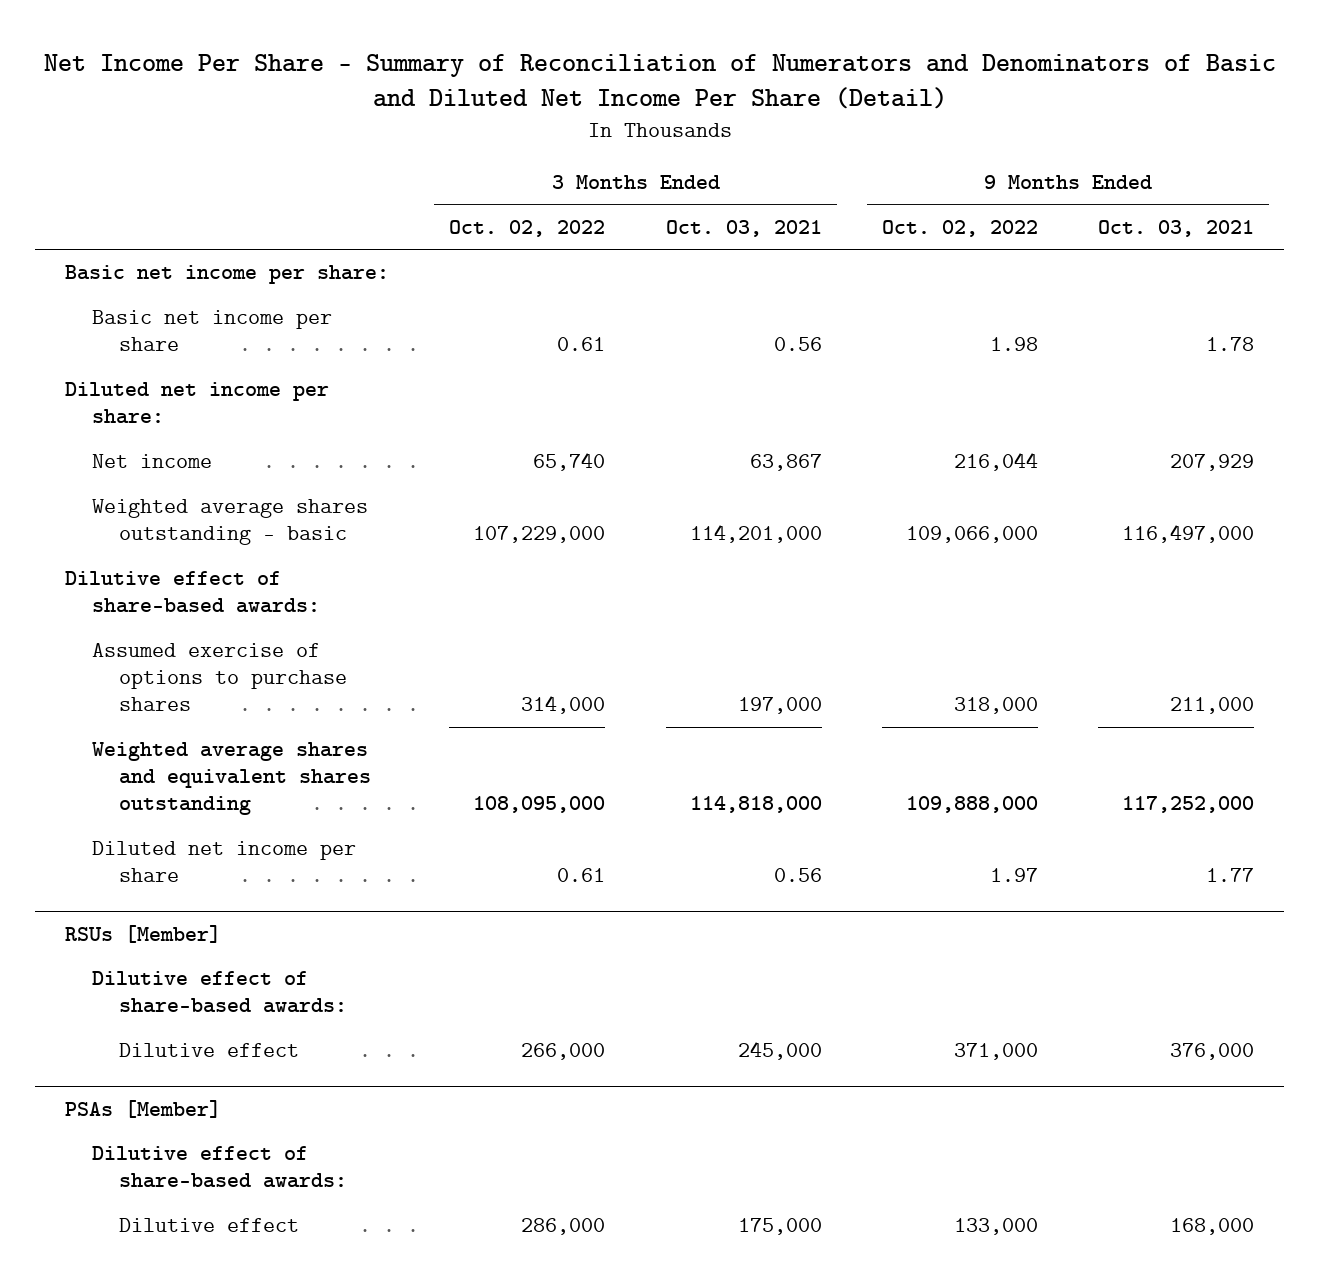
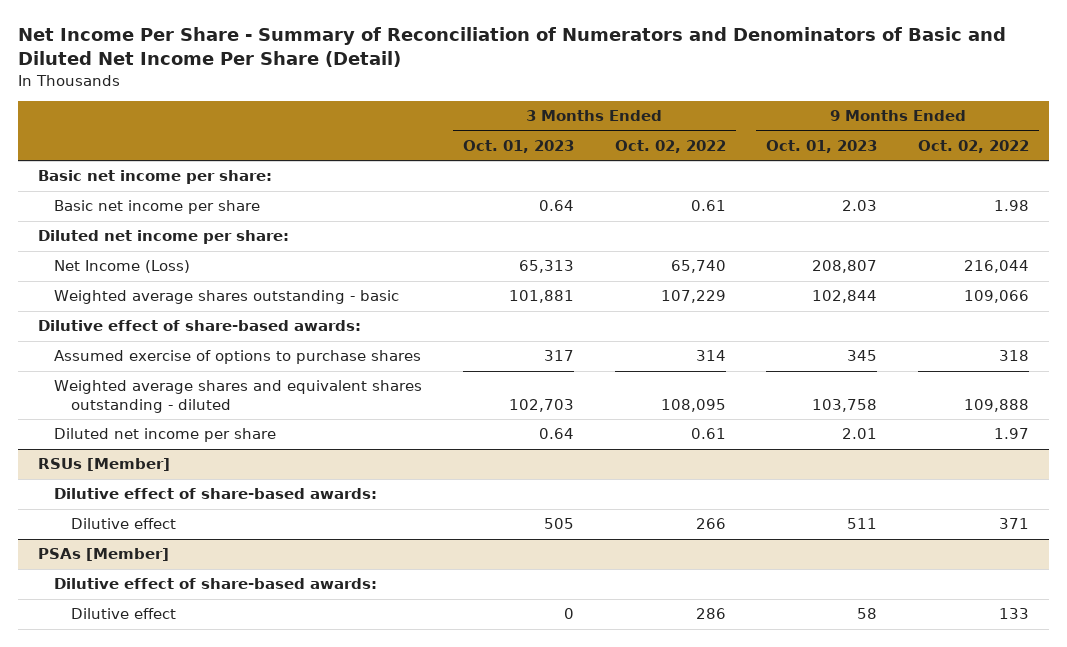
[665,219,822,237] Oct. 03, 2021 -> none
[1097,219,1254,237] Oct. 03, 2021 -> none
none -> [462,140,574,154] Oct. 01, 2023
none -> [766,140,878,154] Oct. 01, 2023
[92,454,213,469] Net income -> [54,260,191,274] Net Income (Loss)
[473,526,606,544] 107,229,000 -> [660,290,726,304] 107,229
[905,526,1038,544] 109,066,000 -> [963,290,1029,304] 109,066
[521,695,606,715] 314,000 -> [695,350,726,362] 314
[953,697,1038,715] 318,000 -> [998,350,1029,362] 318
[92,742,372,816] Weighted average shares and equivalent shares outstanding -> [54,380,423,414] Weighted average shares and equivalent shares outstanding - diluted
[473,796,606,814] 108,095,000 -> [660,399,726,413] 108,095
[905,796,1038,814] 109,888,000 -> [963,399,1029,413] 109,888
[521,1043,606,1061] 266,000 -> [695,518,726,530] 266
[953,1043,1038,1061] 371,000 -> [998,518,1029,530] 371
[521,1218,606,1236] 286,000 -> [695,608,726,620] 286
[953,1218,1038,1236] 133,000 -> [998,608,1029,620] 133

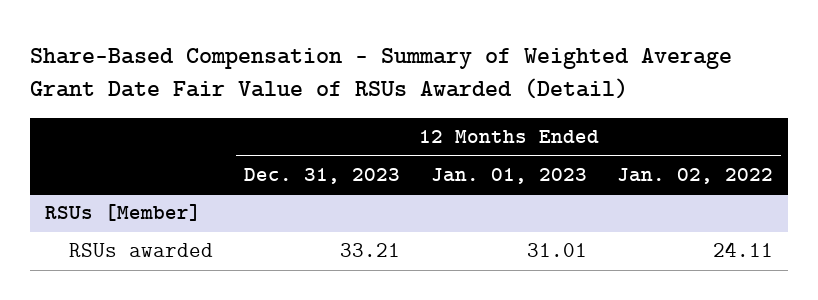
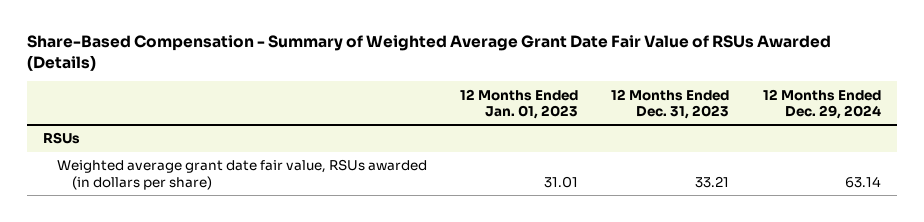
[30,48,733,100] Share-Based Compensation - Summary of Weighted Average Grant Date Fair Value of RSUs Awarded (Detail) -> [26,35,831,71] Share-Based Compensation - Summary of Weighted Average Grant Date Fair Value of RSUs Awarded (Details)
[617,168,774,185] Jan. 02, 2022 -> none
none -> [762,88,881,119] 12 Months Ended Dec. 29, 2024
[45,204,202,222] RSUs [Member] -> [43,132,81,145] RSUs
[69,243,214,258] RSUs awarded -> [57,159,428,190] Weighted average grant date fair value, RSUs awarded (in dollars per share)

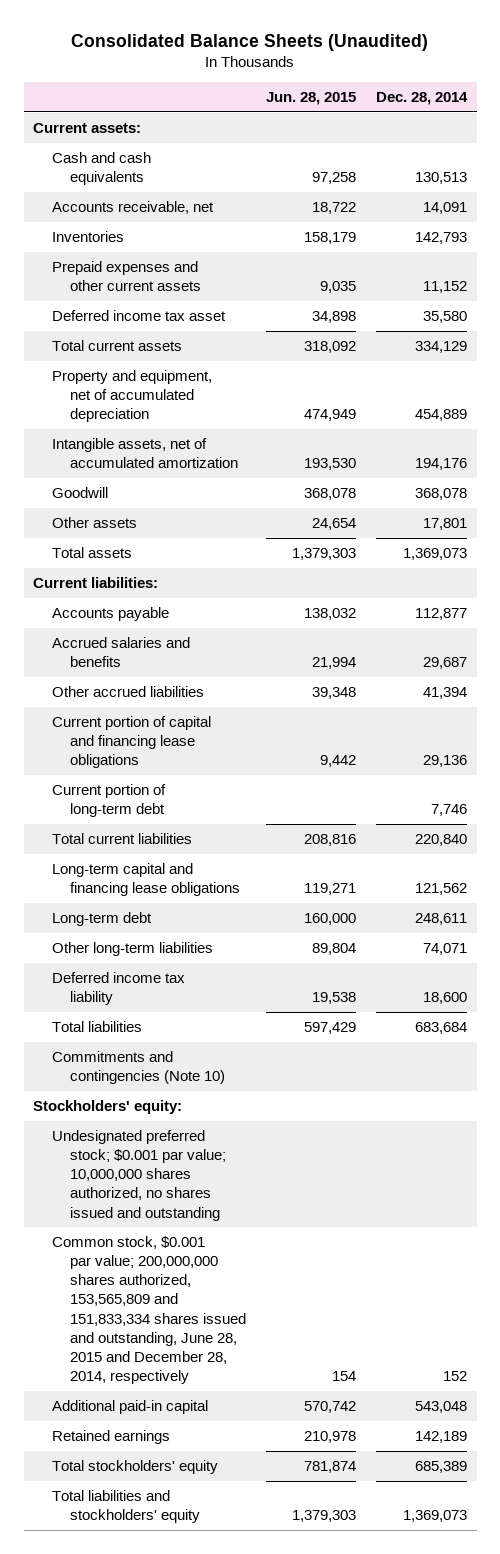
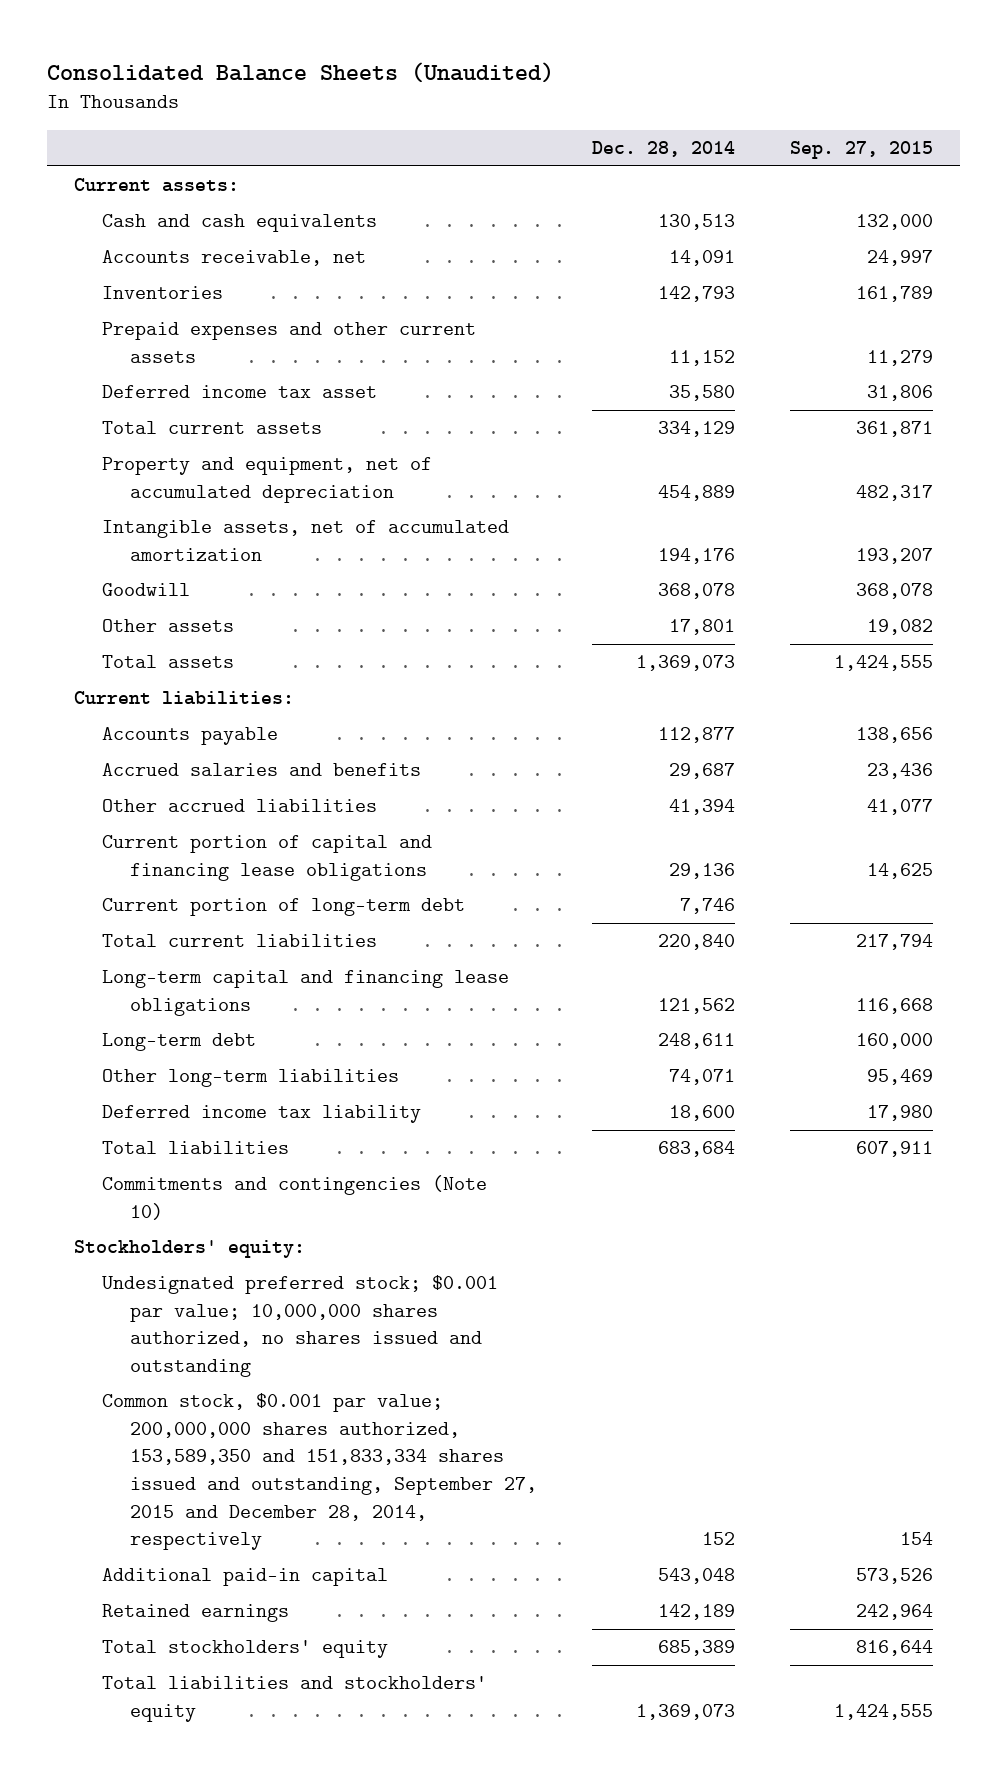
[265,92,356,106] Jun. 28, 2015 -> none
none -> [789,141,933,160] Sep. 27, 2015
[51,1236,246,1384] Common stock, $0.001 par value; 200,000,000 shares authorized, 153,565,809 and 151,833,334 shares issued and outstanding, June 28, 2015 and December 28, 2014, respectively -> [102,1393,538,1551] Common stock, $0.001 par value; 200,000,000 shares authorized, 153,589,350 and 151,833,334 shares issued and outstanding, September 27, 2015 and December 28, 2014, respectively

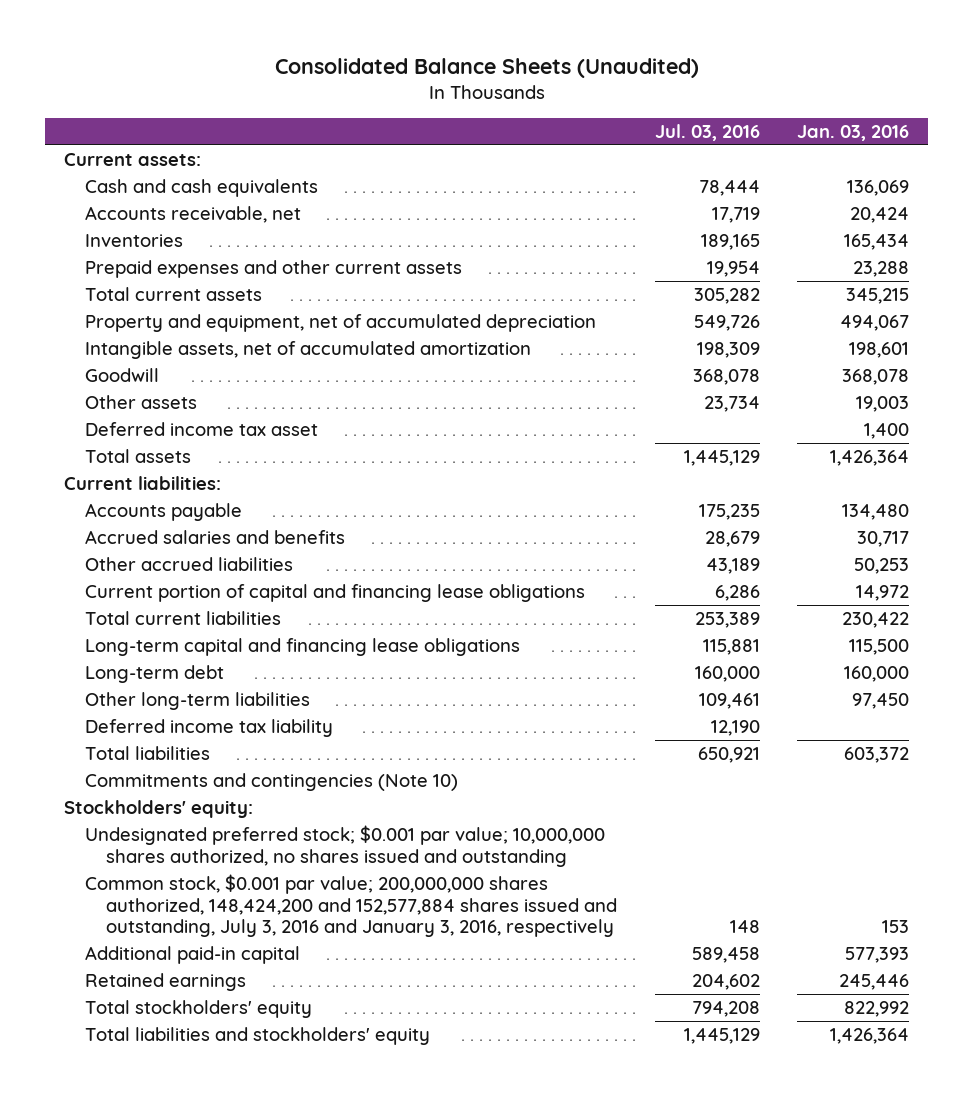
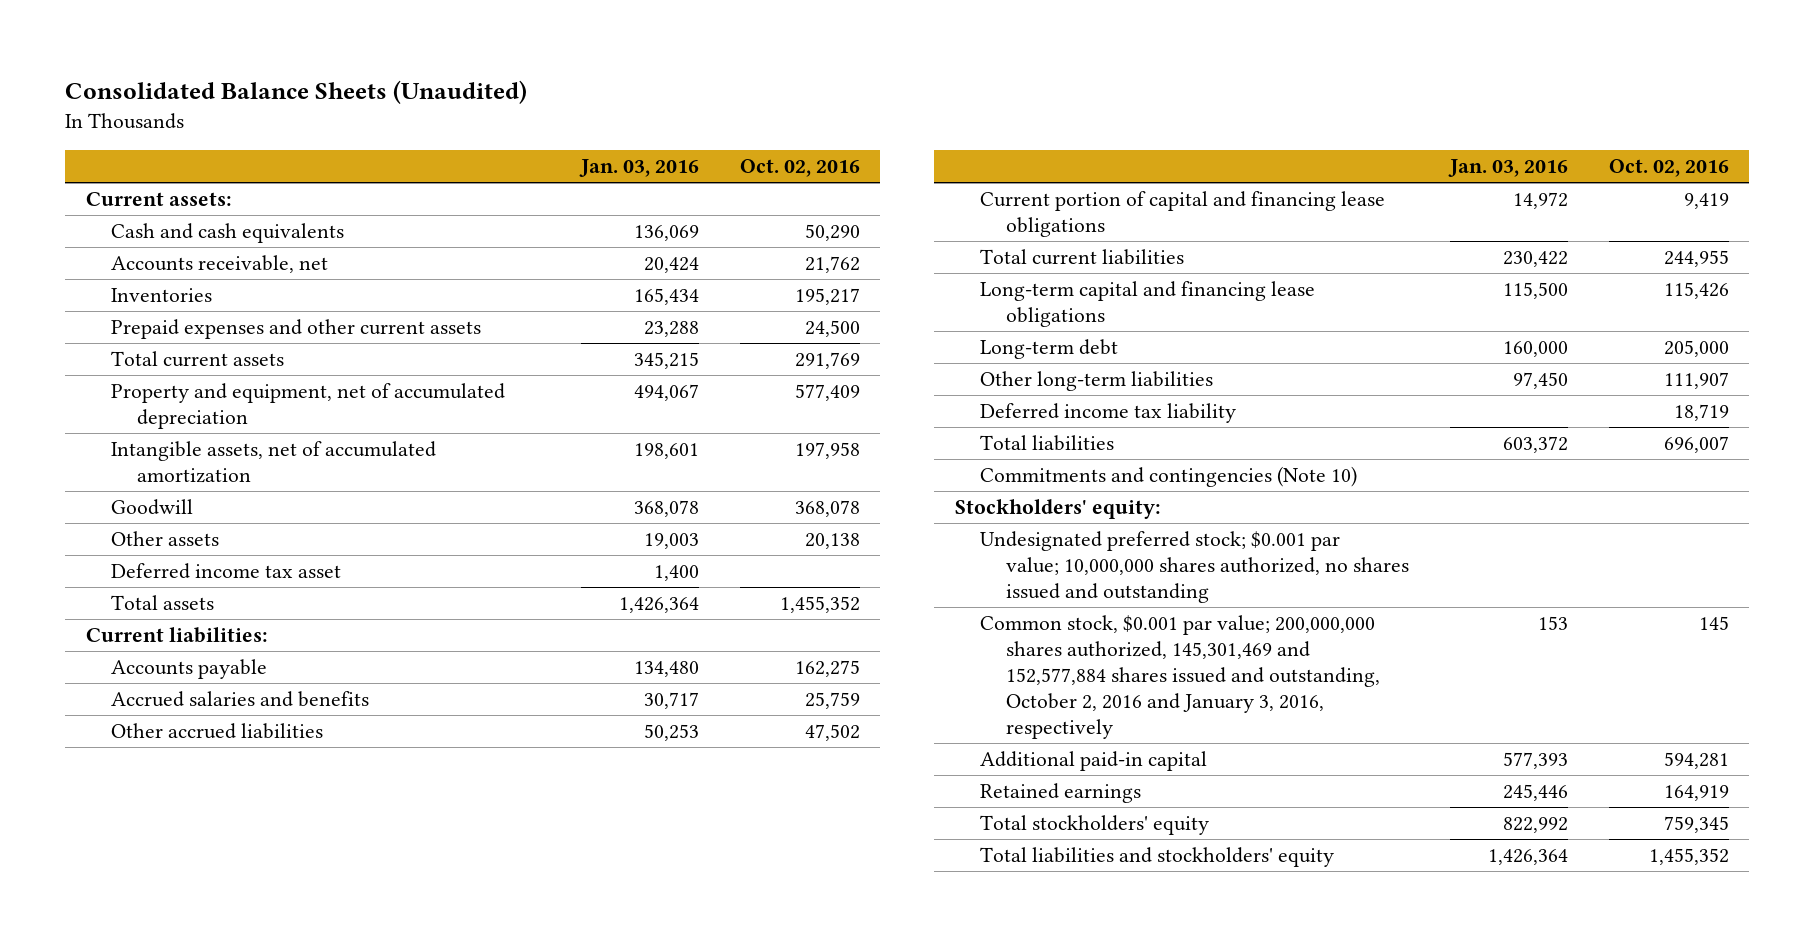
[654,123,760,141] Jul. 03, 2016 -> none
none -> [739,159,860,178] Oct. 02, 2016
[85,874,618,938] Common stock, $0.001 par value; 200,000,000 shares authorized, 148,424,200 and 152,577,884 shares issued and outstanding, July 3, 2016 and January 3, 2016, respectively -> [980,615,1380,740] Common stock, $0.001 par value; 200,000,000 shares authorized, 145,301,469 and 152,577,884 shares issued and outstanding, October 2, 2016 and January 3, 2016, respectively

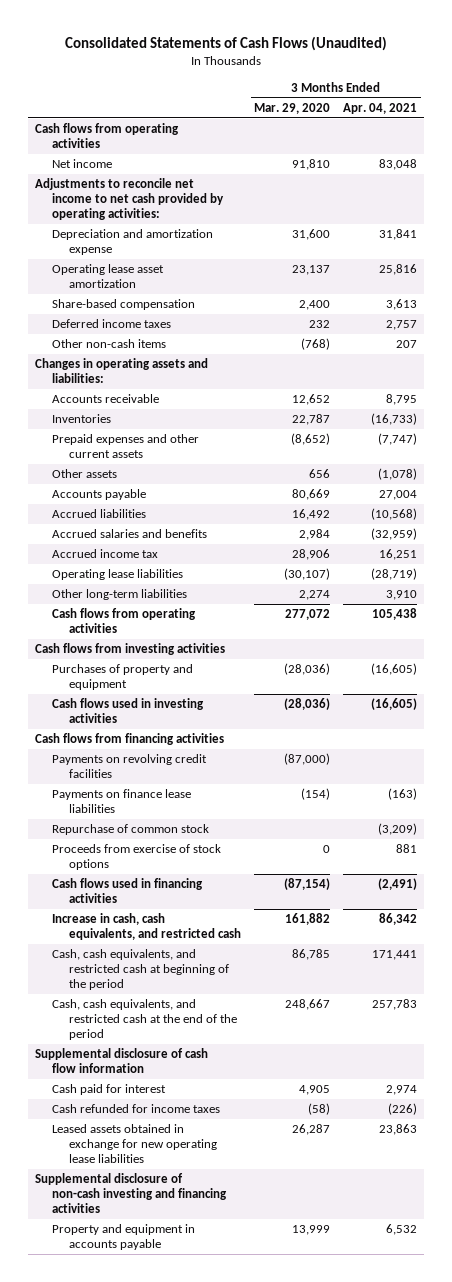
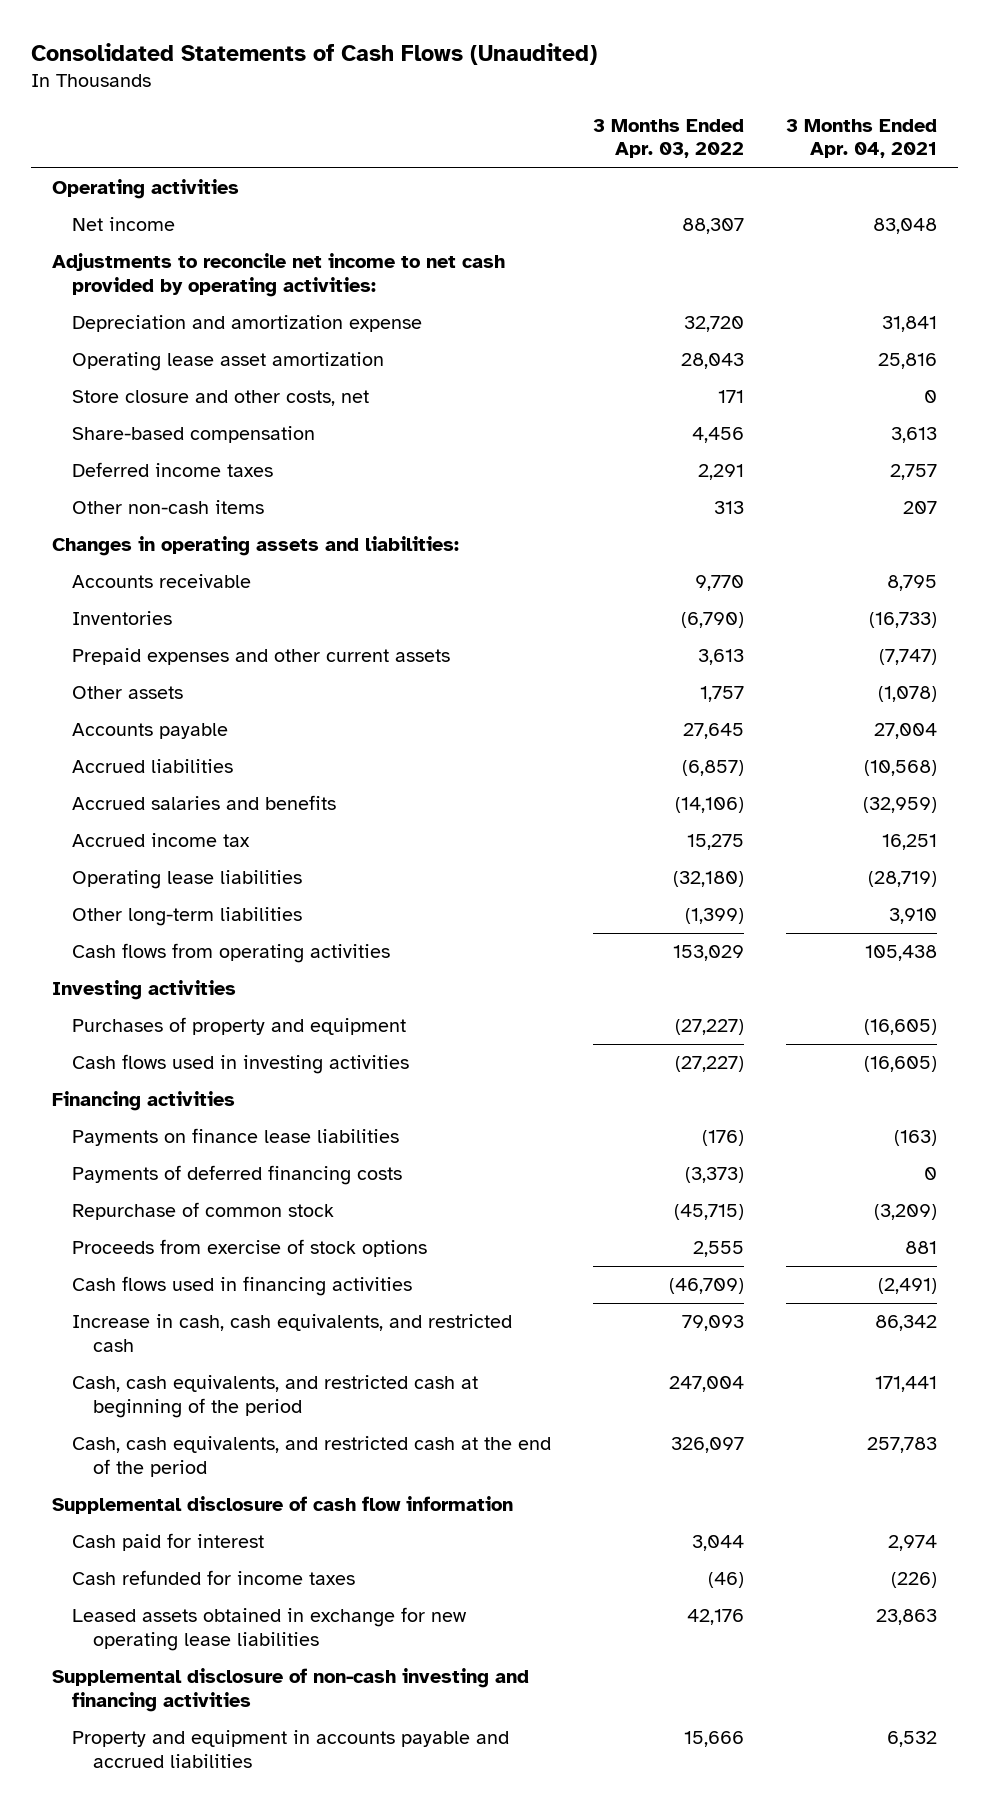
[253,102,330,114] Mar. 29, 2020 -> none
none -> [593,118,745,159] 3 Months Ended Apr. 03, 2022
[34,123,179,148] Cash flows from operating activities -> [51,179,239,200] Operating activities
none -> [72,390,370,407] Store closure and other costs, net
[34,643,225,656] Cash flows from investing activities -> [51,980,236,1001] Investing activities
[51,754,207,778] Payments on revolving credit facilities -> none
[34,733,224,746] Cash flows from financing activities -> [51,1091,235,1112] Financing activities
none -> [72,1165,403,1186] Payments of deferred financing costs
[51,1224,195,1250] Property and equipment in accounts payable -> [72,1730,510,1768] Property and equipment in accounts payable and accrued liabilities

